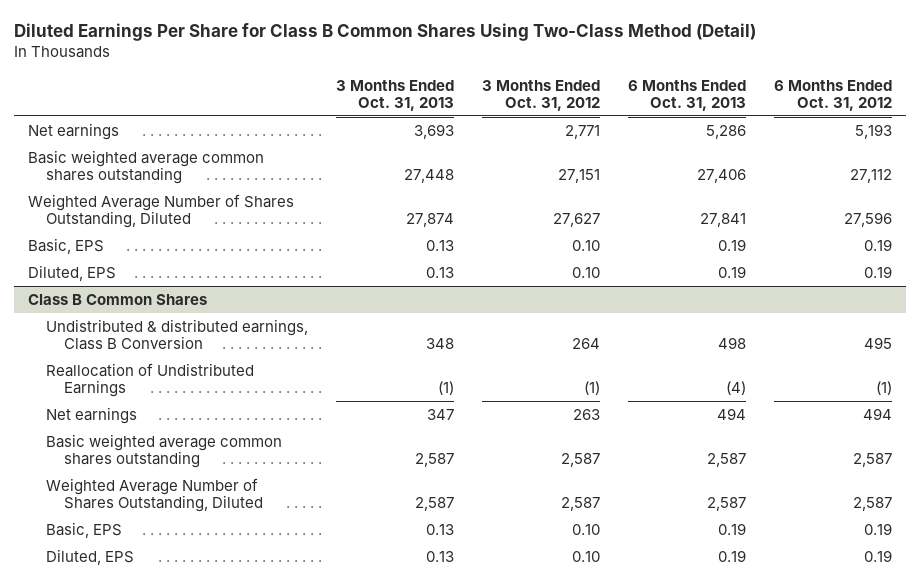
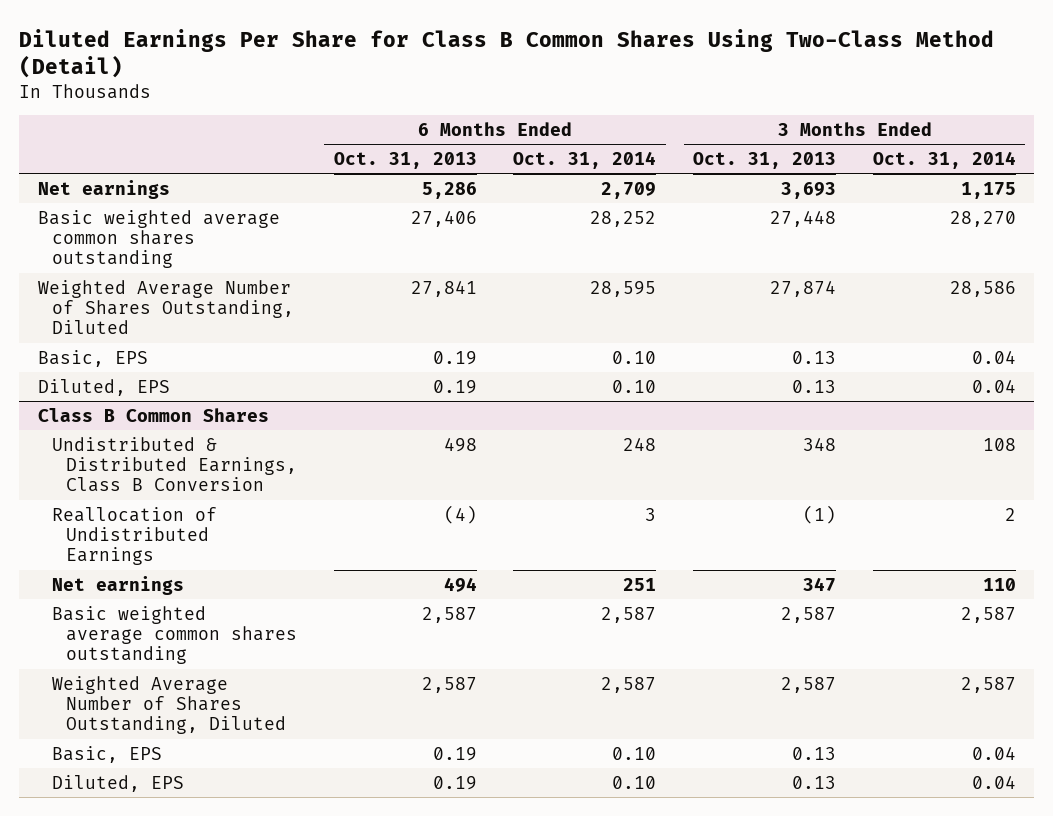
[481,79,600,112] 3 Months Ended Oct. 31, 2012 -> none
[773,79,892,112] 6 Months Ended Oct. 31, 2012 -> none
none -> [513,151,657,170] Oct. 31, 2014
none -> [872,151,1016,170] Oct. 31, 2014
[46,318,309,350] Undistributed & distributed earnings, Class B Conversion -> [51,436,297,493] Undistributed & Distributed Earnings, Class B Conversion

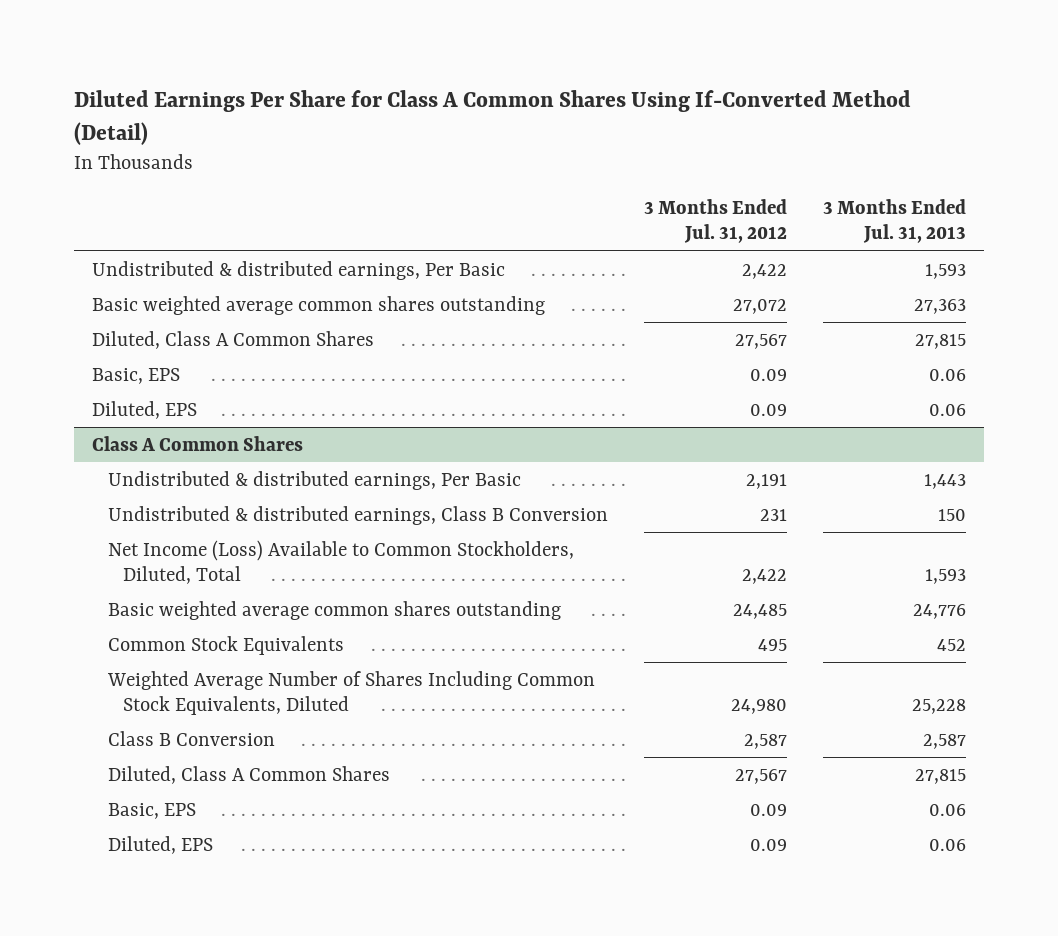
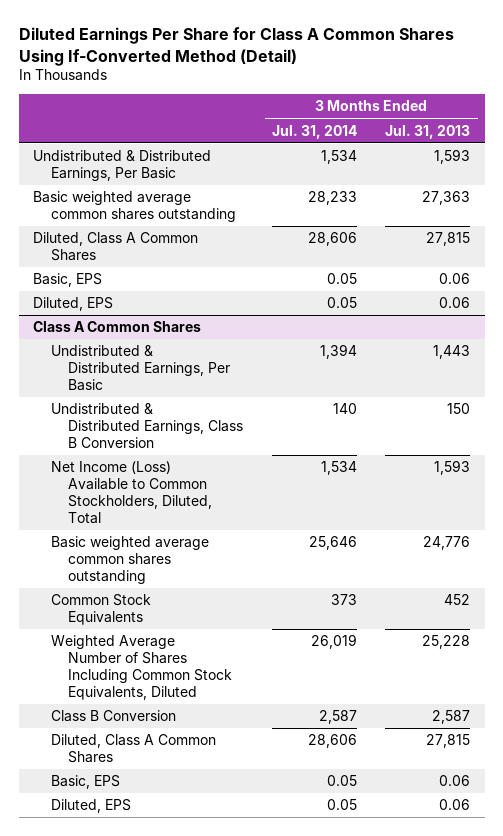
[643,199,787,244] 3 Months Ended Jul. 31, 2012 -> none
none -> [271,124,357,139] Jul. 31, 2014
[91,260,505,280] Undistributed & distributed earnings, Per Basic -> [32,150,211,182] Undistributed & Distributed Earnings, Per Basic
[107,470,521,490] Undistributed & distributed earnings, Per Basic -> [50,345,231,391] Undistributed & Distributed Earnings, Per Basic
[107,505,608,525] Undistributed & distributed earnings, Class B Conversion -> [50,403,244,448] Undistributed & Distributed Earnings, Class B Conversion

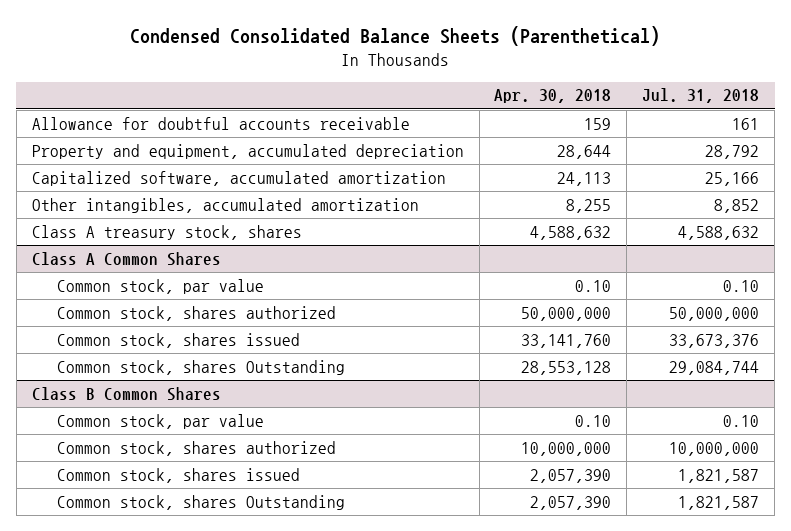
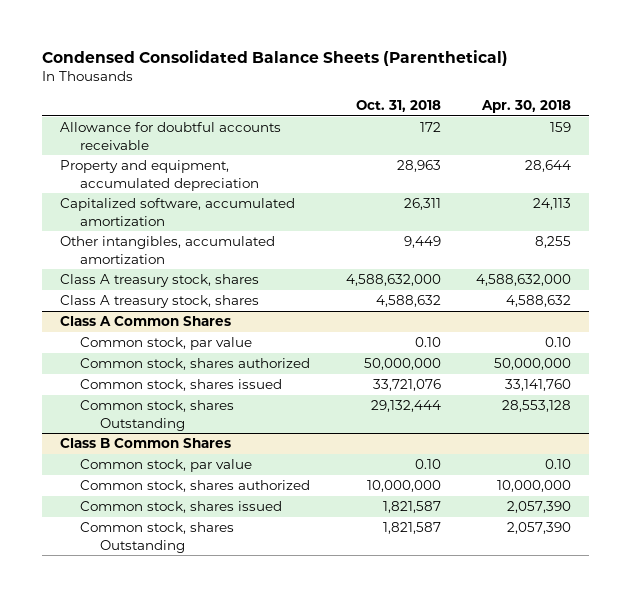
[642,88,760,104] Jul. 31, 2018 -> none
none -> [355,100,441,113] Oct. 31, 2018
none -> [59,274,259,288] Class A treasury stock, shares

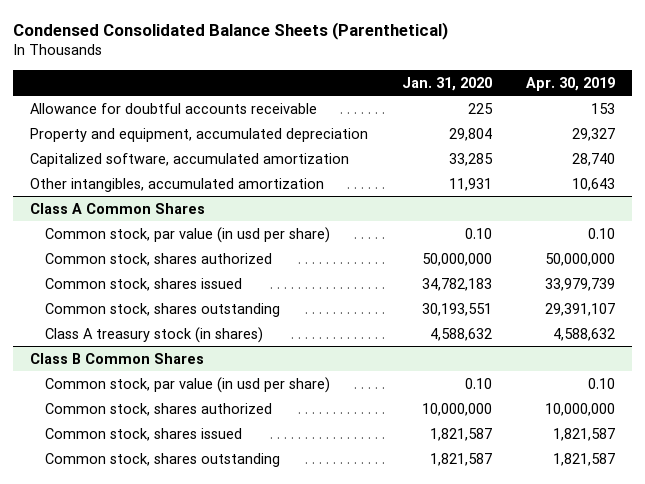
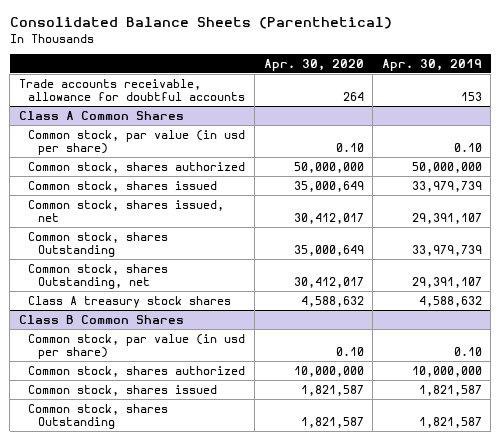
[13,21,449,40] Condensed Consolidated Balance Sheets (Parenthetical) -> [9,17,392,30] Consolidated Balance Sheets (Parenthetical)
[401,76,492,91] Jan. 31, 2020 -> none
none -> [263,58,364,71] Apr. 30, 2020
[30,127,369,142] Property and equipment, accumulated depreciation -> none
[30,152,350,167] Capitalized software, accumulated amortization -> none
[30,177,325,192] Other intangibles, accumulated amortization -> none
[30,102,318,114] Allowance for doubtful accounts receivable -> [18,78,246,102] Trade accounts receivable, allowance for doubtful accounts
none -> [28,199,225,223] Common stock, shares issued, net
[45,302,281,317] Common stock, shares outstanding -> [28,231,169,258] Common stock, shares Outstanding
[544,302,615,316] 29,391,107 -> [411,245,482,257] 33,979,739
none -> [28,263,169,290] Common stock, shares Outstanding, net
[45,326,264,343] Class A treasury stock (in shares) -> [28,295,232,308] Class A treasury stock shares
[45,452,281,467] Common stock, shares outstanding -> [28,403,169,430] Common stock, shares Outstanding

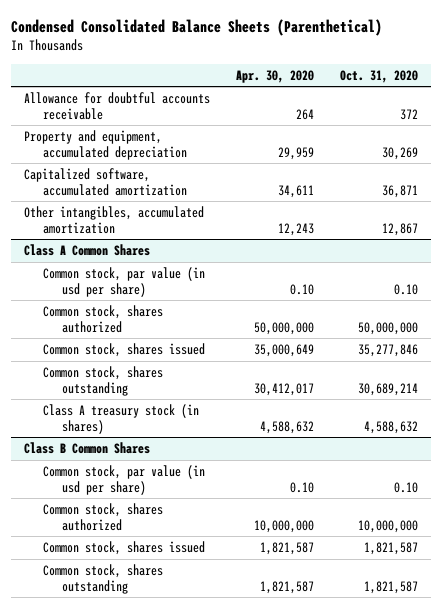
[9,17,392,30] Consolidated Balance Sheets (Parenthetical) -> [11,19,383,37] Condensed Consolidated Balance Sheets (Parenthetical)
[381,58,482,71] Apr. 30, 2019 -> none
none -> [339,69,418,83] Oct. 31, 2020
[18,78,246,102] Trade accounts receivable, allowance for doubtful accounts -> [24,91,211,120] Allowance for doubtful accounts receivable
none -> [24,129,188,160] Property and equipment, accumulated depreciation
none -> [24,167,188,196] Capitalized software, accumulated amortization
none -> [24,205,205,234] Other intangibles, accumulated amortization
[28,199,225,223] Common stock, shares issued, net -> none
[28,263,169,290] Common stock, shares Outstanding, net -> none
[28,231,169,258] Common stock, shares Outstanding -> [43,365,164,396] Common stock, shares outstanding
[293,245,364,257] 35,000,649 -> [253,382,314,396] 30,412,017
[28,295,232,308] Class A treasury stock shares -> [43,403,200,434] Class A treasury stock (in shares)
[28,403,169,430] Common stock, shares Outstanding -> [43,563,164,594] Common stock, shares outstanding

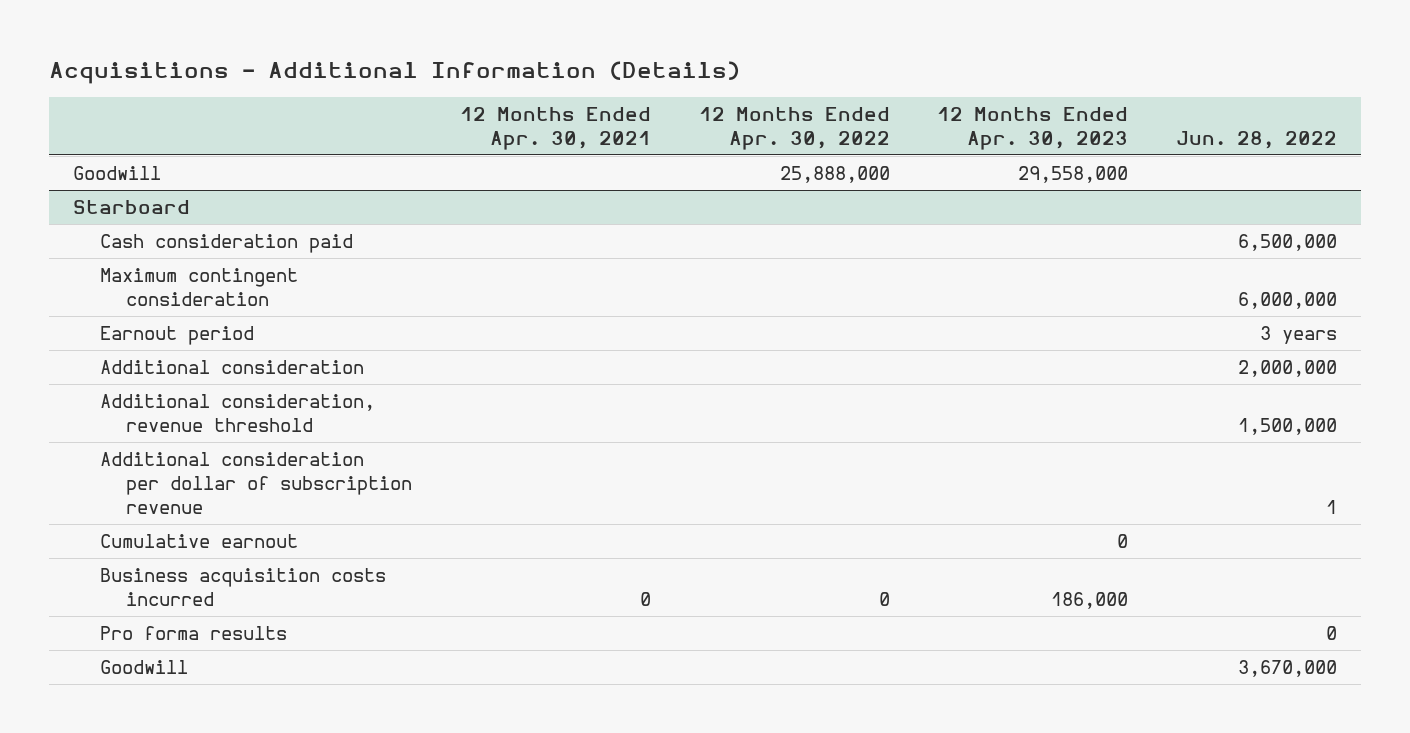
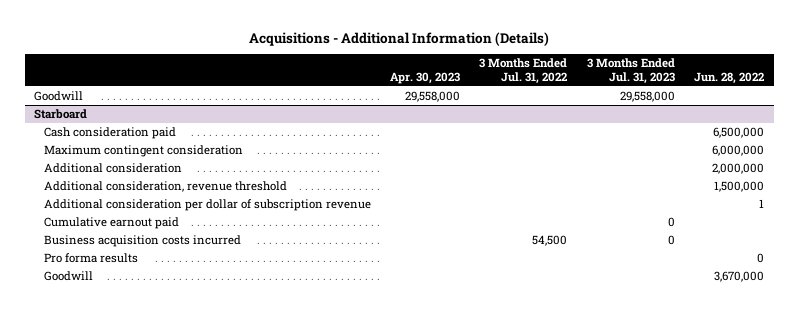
[459,106,651,150] 12 Months Ended Apr. 30, 2021 -> none
[698,106,890,150] 12 Months Ended Apr. 30, 2022 -> none
[937,106,1129,150] 12 Months Ended Apr. 30, 2023 -> none
none -> [389,72,460,85] Apr. 30, 2023
none -> [479,58,568,85] 3 Months Ended Jul. 31, 2022
none -> [586,58,675,85] 3 Months Ended Jul. 31, 2023
[99,326,254,346] Earnout period -> none
[99,534,298,549] Cumulative earnout -> [43,217,179,230] Cumulative earnout paid

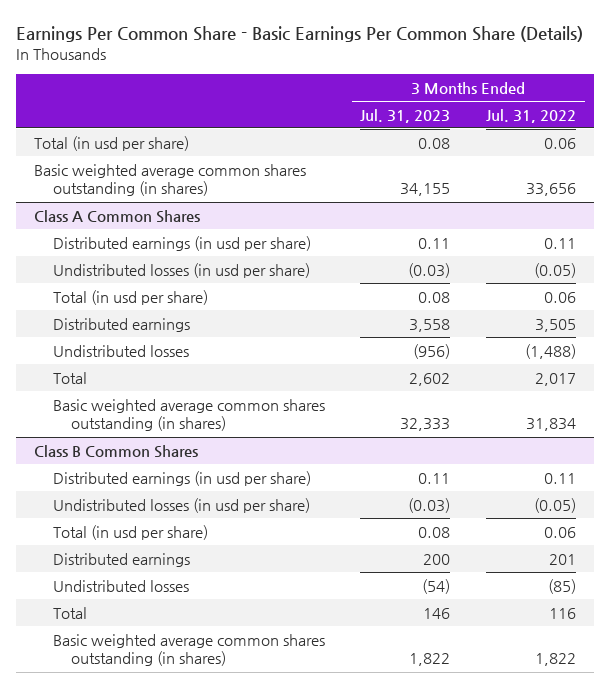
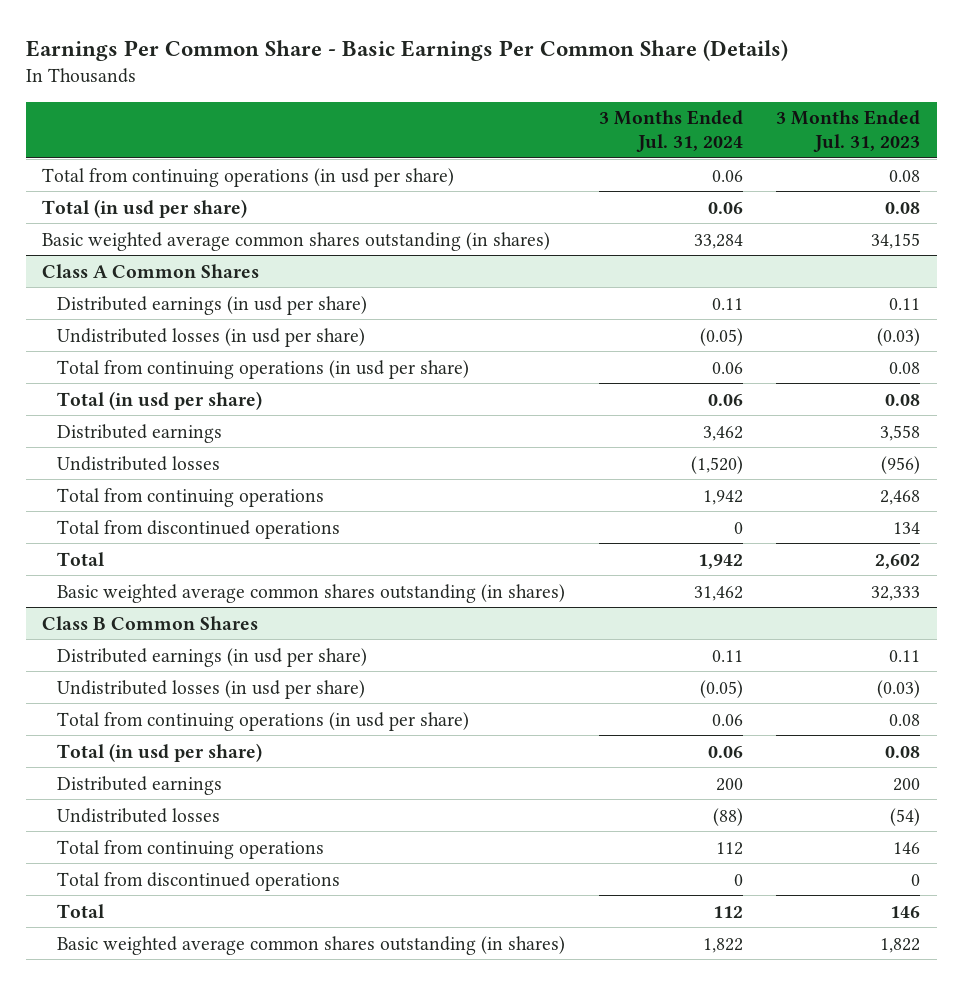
[486,108,577,123] Jul. 31, 2022 -> none
none -> [598,110,743,152] 3 Months Ended Jul. 31, 2024
none -> [42,167,455,187] Total from continuing operations (in usd per share)
none -> [57,359,470,379] Total from continuing operations (in usd per share)
none -> [57,487,325,507] Total from continuing operations
none -> [57,519,341,539] Total from discontinued operations
none -> [57,711,470,731] Total from continuing operations (in usd per share)
none -> [57,839,325,859] Total from continuing operations
none -> [57,871,341,891] Total from discontinued operations

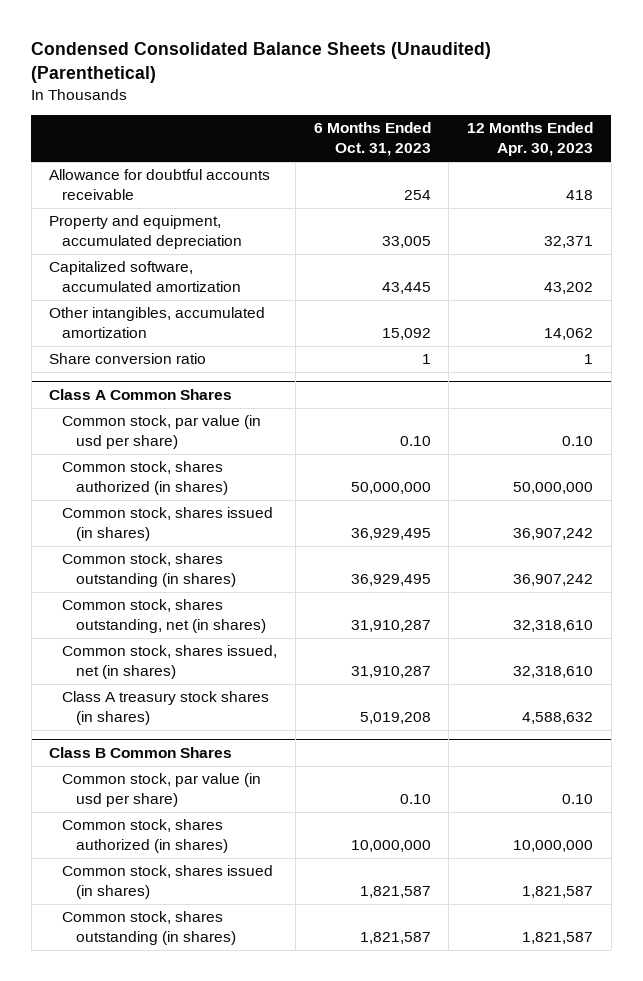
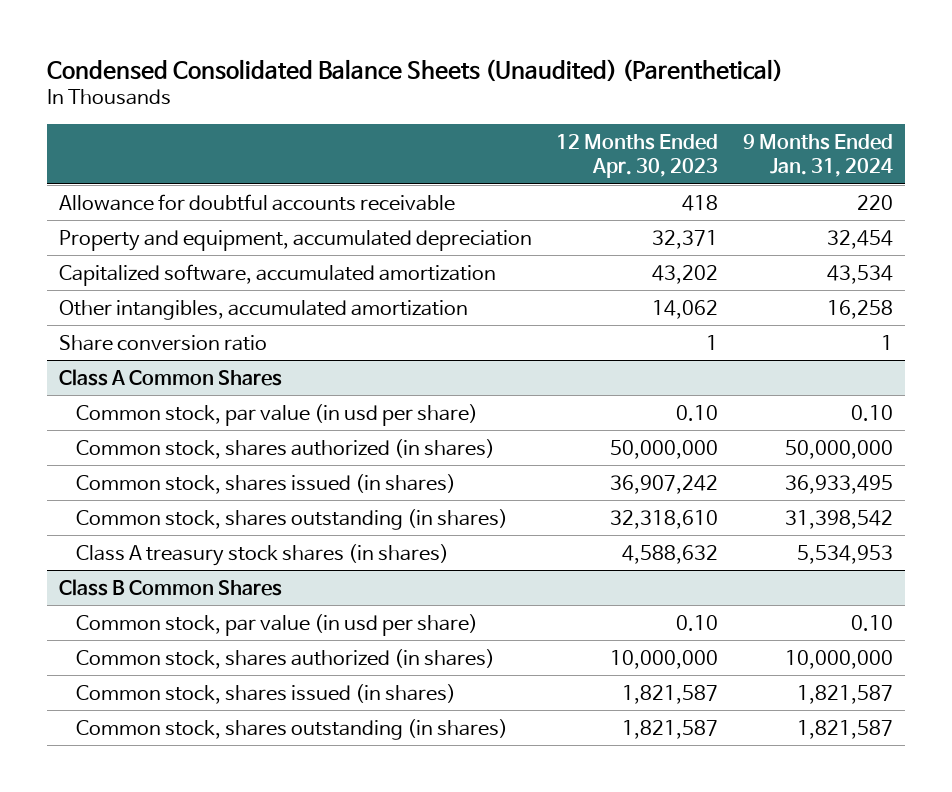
[313,122,431,157] 6 Months Ended Oct. 31, 2023 -> none
none -> [742,134,893,178] 9 Months Ended Jan. 31, 2024
[62,599,266,634] Common stock, shares outstanding, net (in shares) -> none
[62,645,278,680] Common stock, shares issued, net (in shares) -> none
[513,574,594,587] 36,907,242 -> [610,509,719,529] 32,318,610

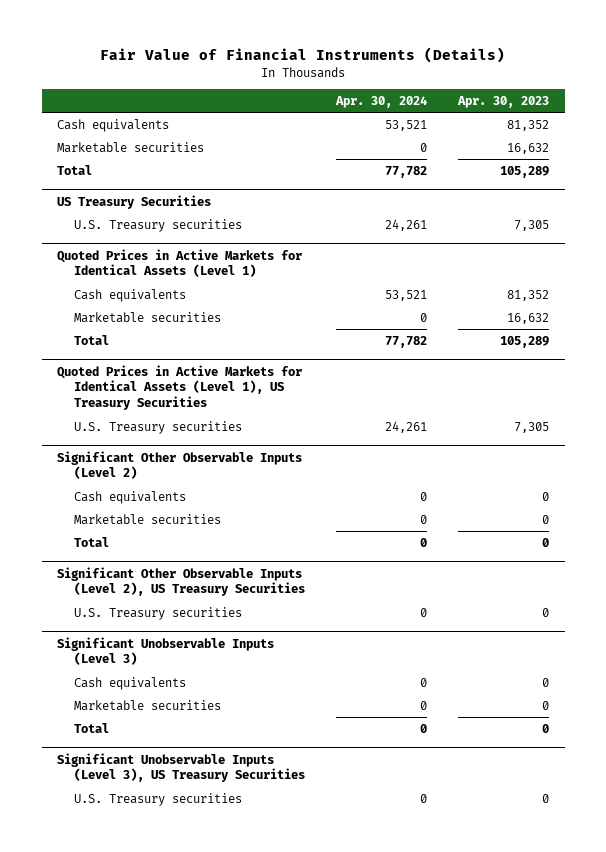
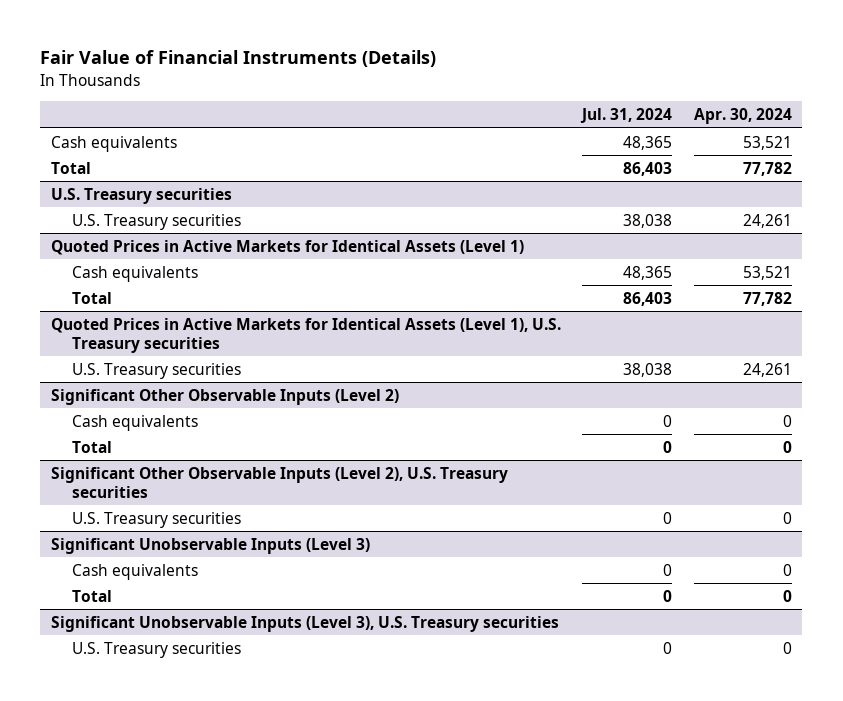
[457,95,550,108] Apr. 30, 2023 -> none
none -> [580,108,673,124] Jul. 31, 2024
[57,141,205,153] Marketable securities -> none
[57,194,212,209] US Treasury Securities -> [50,187,232,204] U.S. Treasury securities
[73,311,221,323] Marketable securities -> none
[57,364,303,411] Quoted Prices in Active Markets for Identical Assets (Level 1), US Treasury Securities -> [50,317,561,353] Quoted Prices in Active Markets for Identical Assets (Level 1), U.S. Treasury securities
[73,513,221,525] Marketable securities -> none
[57,566,305,597] Significant Other Observable Inputs (Level 2), US Treasury Securities -> [50,466,508,498] Significant Other Observable Inputs (Level 2), U.S. Treasury securities
[73,699,221,711] Marketable securities -> none
[57,752,305,783] Significant Unobservable Inputs (Level 3), US Treasury Securities -> [50,615,559,632] Significant Unobservable Inputs (Level 3), U.S. Treasury securities

